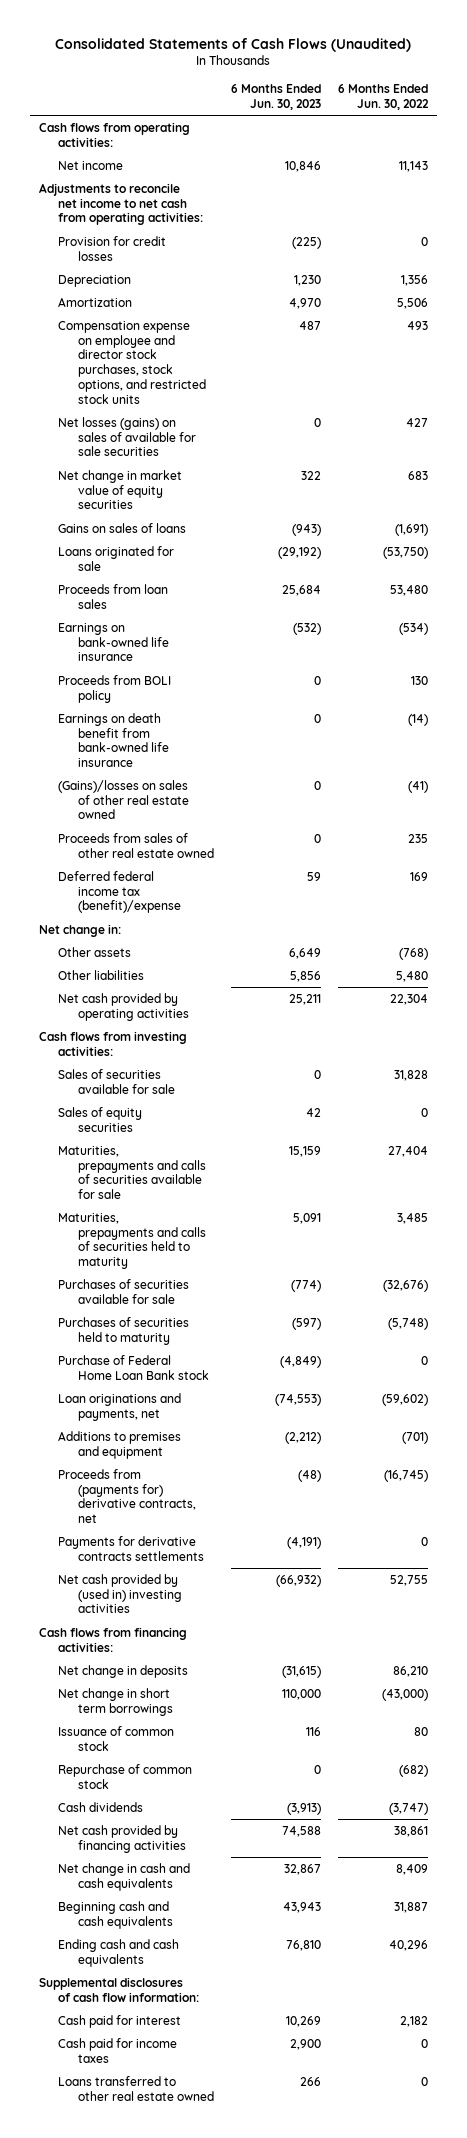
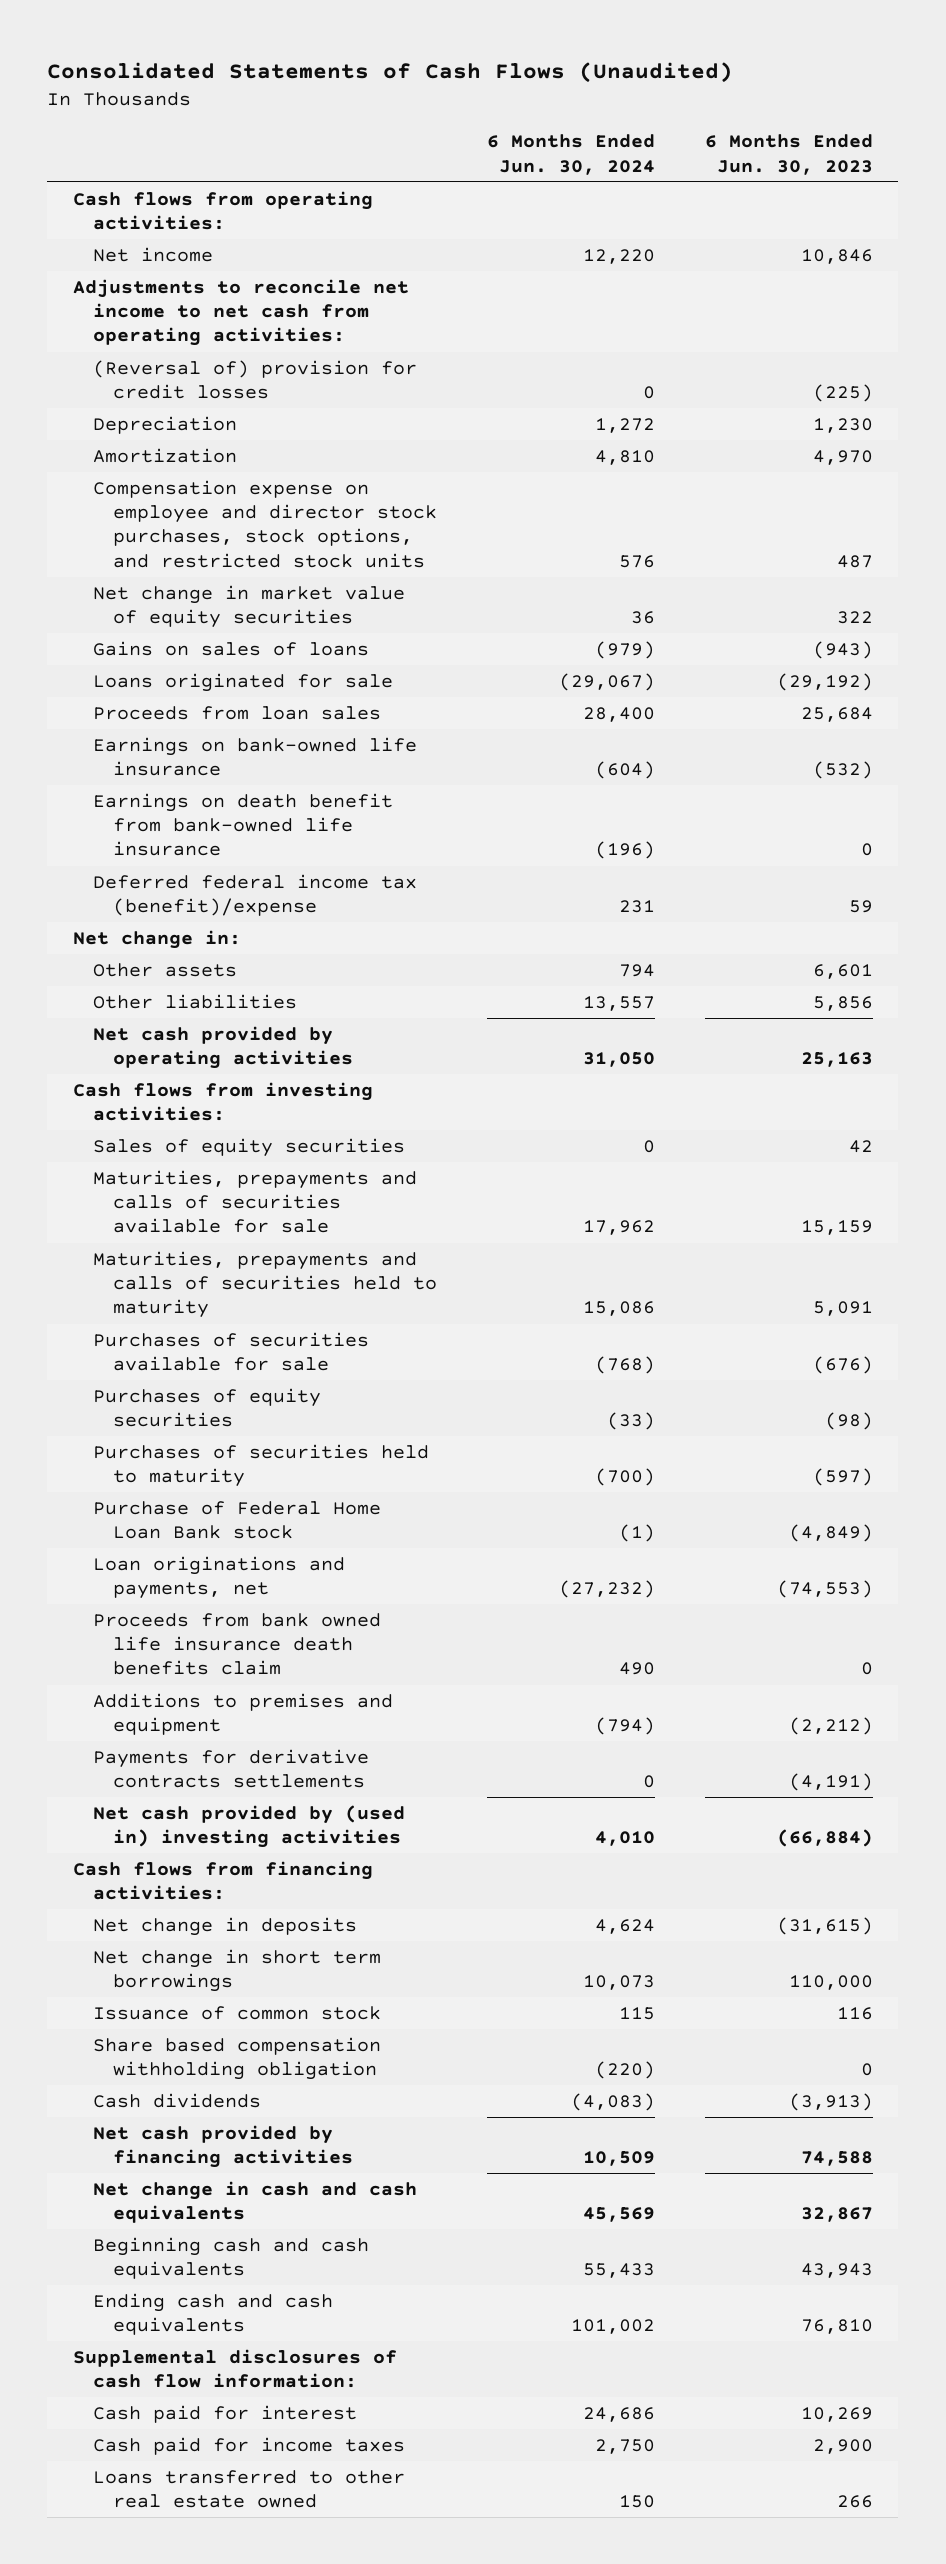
[338,84,430,111] 6 Months Ended Jun. 30, 2022 -> none
none -> [486,134,655,175] 6 Months Ended Jun. 30, 2024
[58,235,167,261] Provision for credit losses -> [92,359,417,400] (Reversal of) provision for credit losses
[58,416,196,457] Net losses (gains) on sales of available for sale securities -> none
[58,674,172,703] Proceeds from BOLI policy -> none
[58,779,189,820] (Gains)/losses on sales of other real estate owned -> none
[58,832,214,858] Proceeds from sales of other real estate owned -> none
[289,947,322,959] 6,649 -> [813,963,874,979] 6,601
[289,993,322,1005] 25,211 -> [801,1052,874,1068] 25,163
[58,1068,175,1094] Sales of securities available for sale -> none
[291,1279,322,1292] (774) -> [813,1356,874,1375] (676)
none -> [92,1387,321,1428] Purchases of equity securities
none -> [92,1612,381,1676] Proceeds from bank owned life insurance death benefits claim
[58,1468,196,1524] Proceeds from (payments for) derivative contracts, net -> none
[276,1574,322,1587] (66,932) -> [777,1829,874,1848] (66,884)
[58,1763,193,1789] Repurchase of common stock -> none
none -> [92,2036,381,2081] Share based compensation withholding obligation

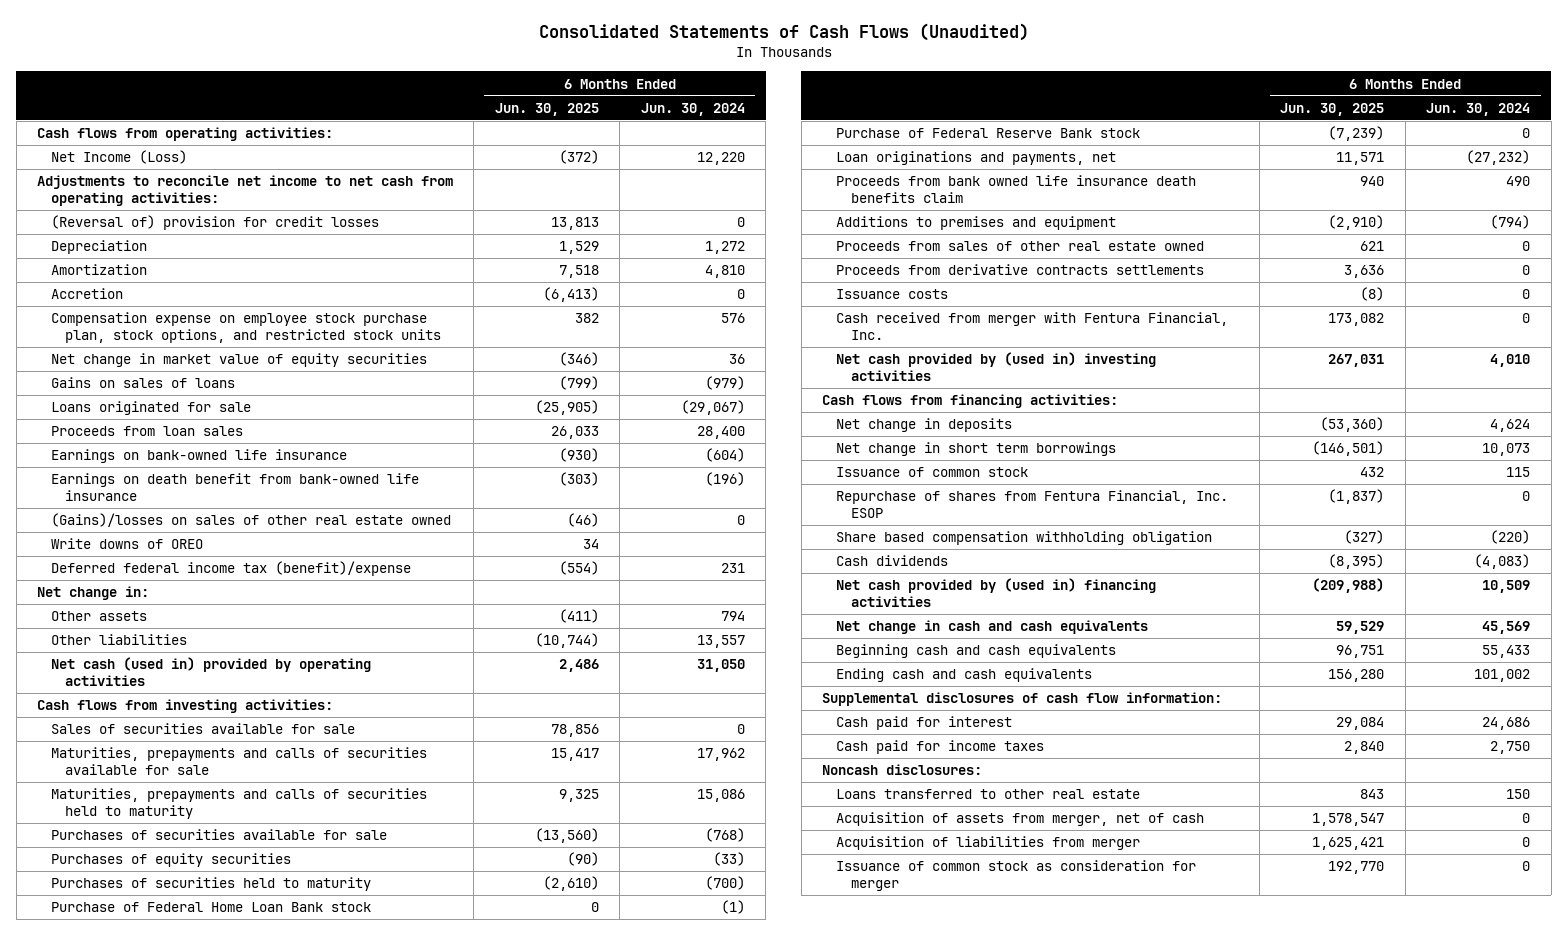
[705,134,874,175] 6 Months Ended Jun. 30, 2023 -> none
none -> [494,102,599,116] Jun. 30, 2025
[92,246,213,262] Net income -> [51,150,188,165] Net Income (Loss)
none -> [51,288,124,300] Accretion
[92,479,437,568] Compensation expense on employee and director stock purchases, stock options, and restricted stock units -> [51,312,442,343] Compensation expense on employee stock purchase plan, stock options, and restricted stock units
none -> [51,513,452,528] (Gains)/losses on sales of other real estate owned
none -> [51,538,204,550] Write downs of OREO
[92,1025,353,1070] Net cash provided by operating activities -> [51,657,372,686] Net cash (used in) provided by operating activities
[92,1137,405,1157] Sales of equity securities -> none
none -> [51,723,356,735] Sales of securities available for sale
none -> [836,128,1141,139] Purchase of Federal Reserve Bank stock
[92,1748,369,1789] Payments for derivative contracts settlements -> none
none -> [836,241,1205,252] Proceeds from sales of other real estate owned
none -> [836,264,1205,276] Proceeds from derivative contracts settlements
none -> [836,289,949,300] Issuance costs
none -> [836,312,1229,340] Cash received from merger with Fentura Financial, Inc.
none -> [836,490,1229,518] Repurchase of shares from Fentura Financial, Inc. ESOP
[92,2124,353,2169] Net cash provided by financing activities -> [836,578,1157,607] Net cash provided by (used in) financing activities
none -> [822,764,983,776] Noncash disclosures:
[92,2469,405,2509] Loans transferred to other real estate owned -> [836,789,1141,800] Loans transferred to other real estate
none -> [836,812,1205,827] Acquisition of assets from merger, net of cash
none -> [836,836,1141,851] Acquisition of liabilities from merger
none -> [836,860,1197,891] Issuance of common stock as consideration for merger

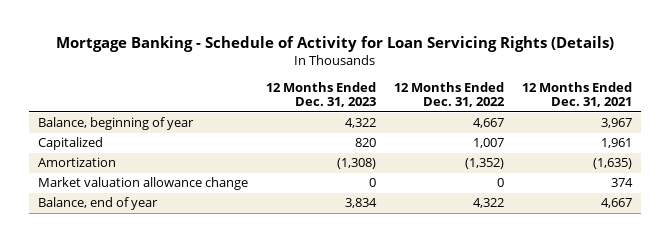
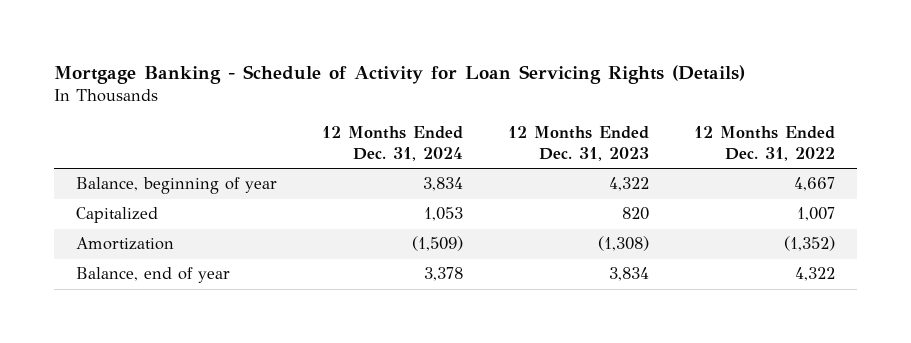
[522,81,633,108] 12 Months Ended Dec. 31, 2021 -> none
none -> [322,126,464,161] 12 Months Ended Dec. 31, 2024
[37,177,248,191] Market valuation allowance change -> none

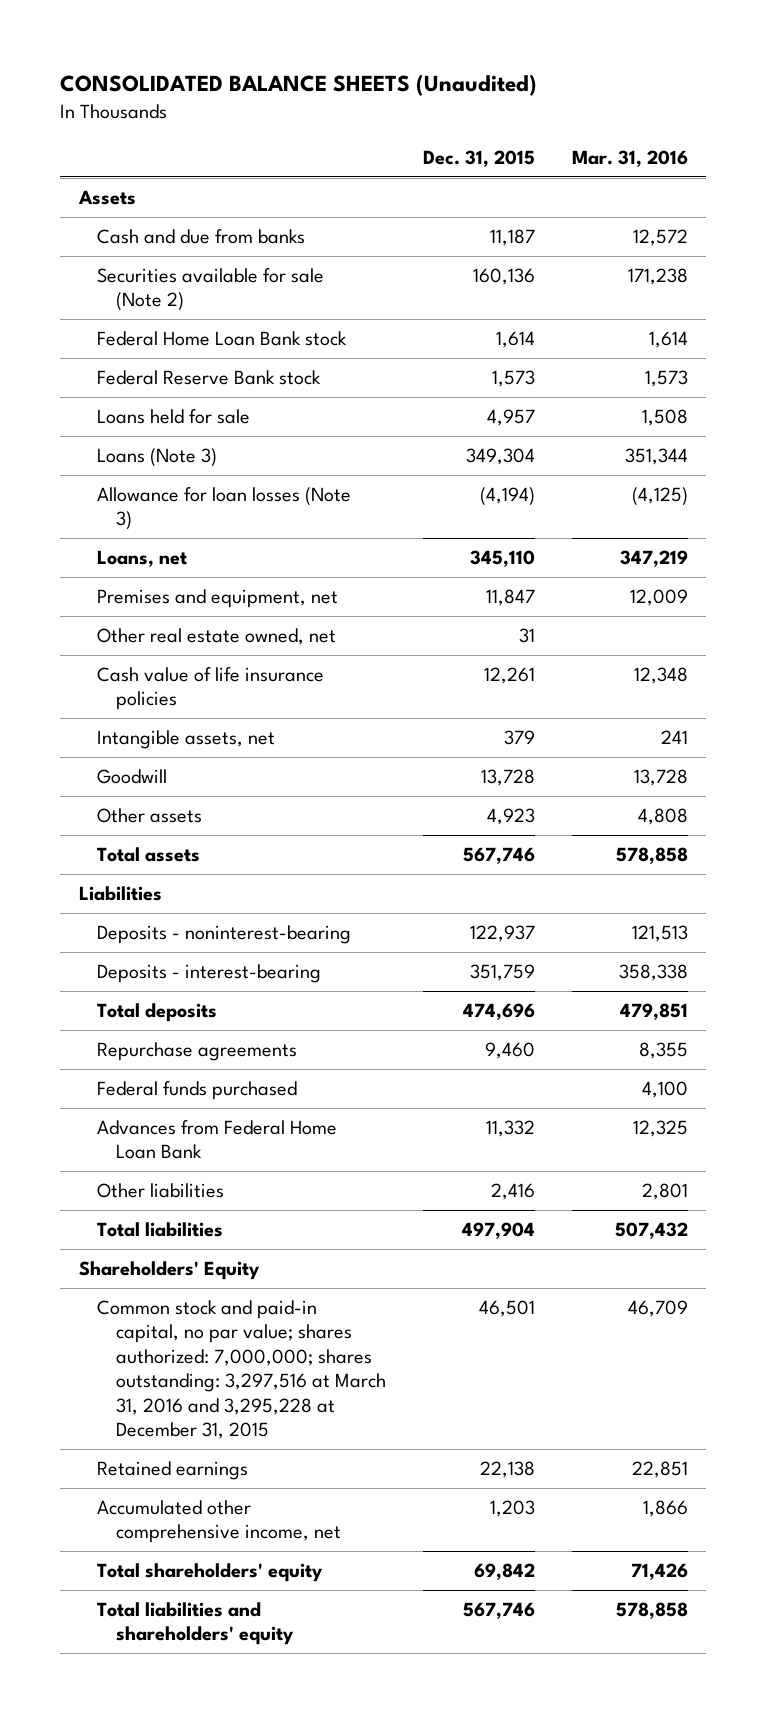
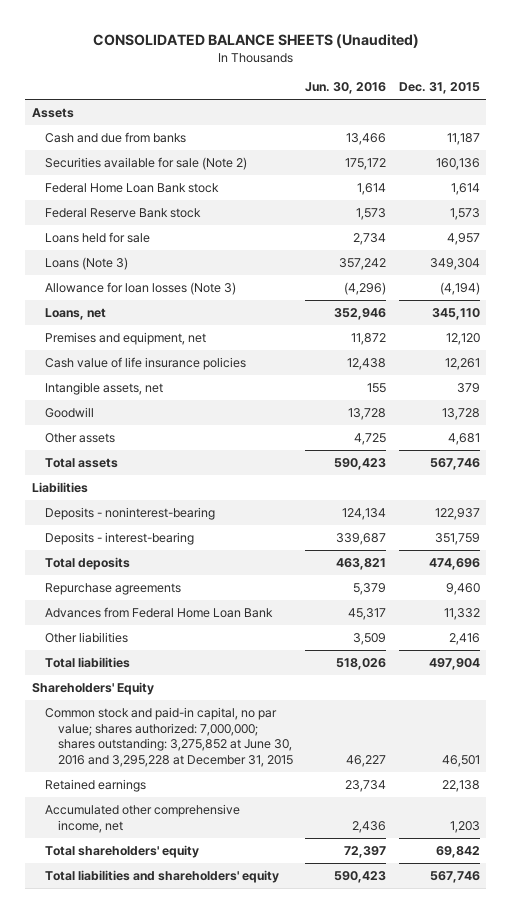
[571,150,688,168] Mar. 31, 2016 -> none
none -> [305,82,387,95] Jun. 30, 2016
[97,627,337,645] Other real estate owned, net -> none
[485,588,535,606] 11,847 -> [445,332,480,345] 12,120
[486,807,535,825] 4,923 -> [447,432,480,445] 4,681
[97,1080,298,1100] Federal funds purchased -> none
[97,1299,386,1440] Common stock and paid-in capital, no par value; shares authorized: 7,000,000; shares outstanding: 3,297,516 at March 31, 2016 and 3,295,228 at December 31, 2015 -> [44,706,293,768] Common stock and paid-in capital, no par value; shares authorized: 7,000,000; shares outstanding: 3,275,852 at June 30, 2016 and 3,295,228 at December 31, 2015

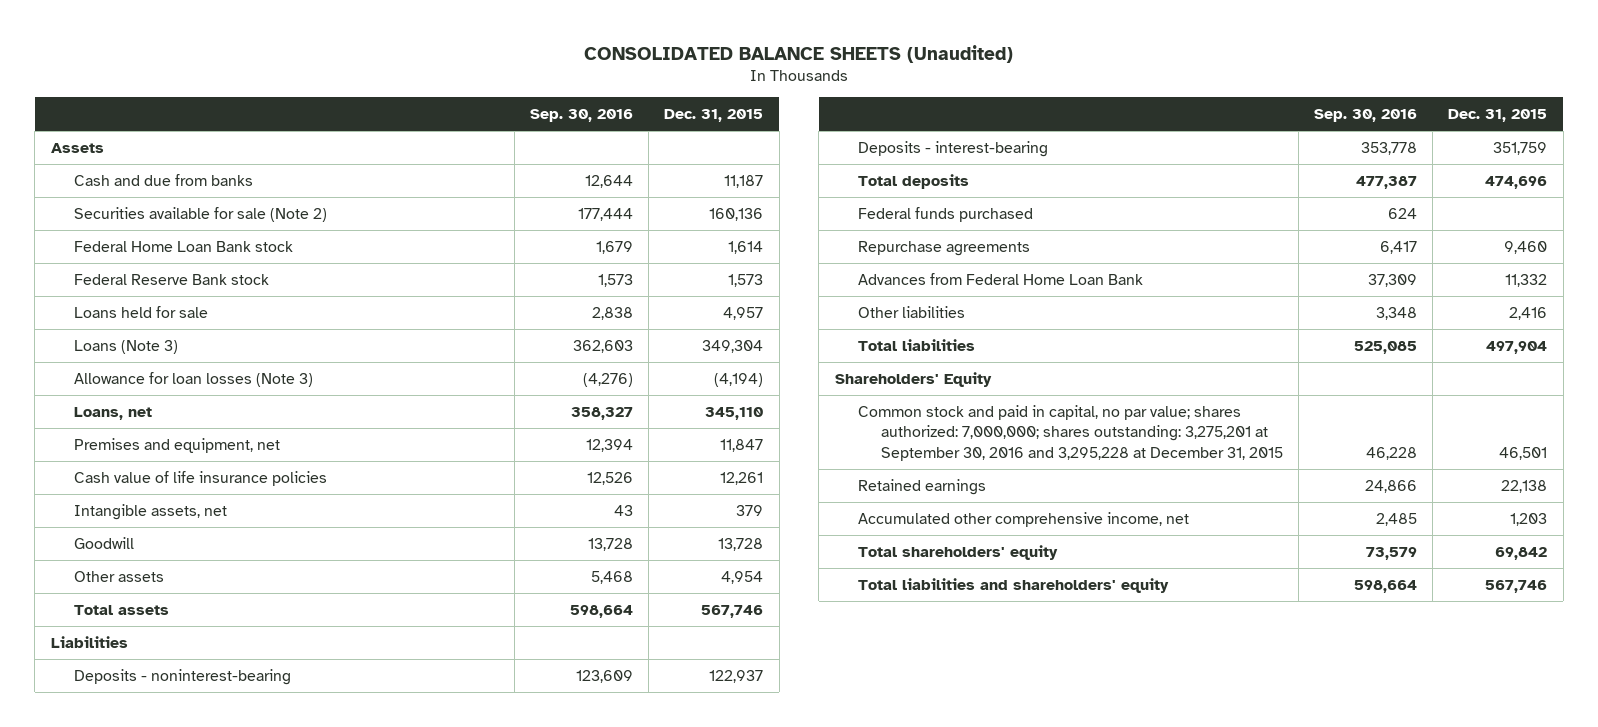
[305,82,387,95] Jun. 30, 2016 -> none
none -> [530,109,634,123] Sep. 30, 2016
[445,332,480,345] 12,120 -> [720,438,764,452] 11,847
[447,432,480,445] 4,681 -> [721,570,764,584] 4,954
none -> [857,206,1033,222] Federal funds purchased
[44,706,293,768] Common stock and paid-in capital, no par value; shares authorized: 7,000,000; shares outstanding: 3,275,852 at June 30, 2016 and 3,295,228 at December 31, 2015 -> [857,404,1284,461] Common stock and paid in capital, no par value; shares authorized: 7,000,000; shares outstanding: 3,275,201 at September 30, 2016 and 3,295,228 at December 31, 2015

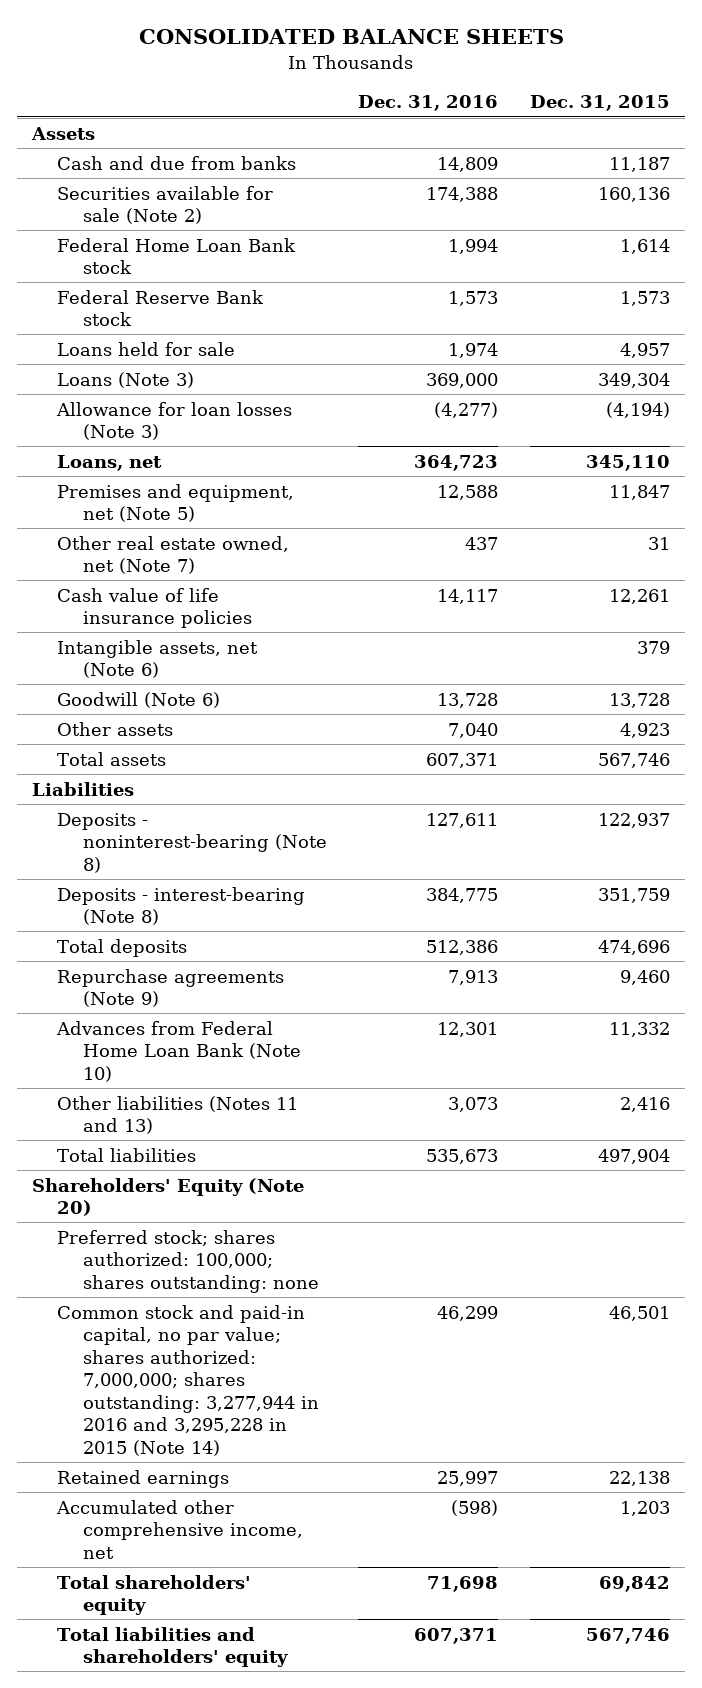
[584,44,1014,63] CONSOLIDATED BALANCE SHEETS (Unaudited) -> [139,29,565,45] CONSOLIDATED BALANCE SHEETS
[530,109,634,123] Sep. 30, 2016 -> none
none -> [358,95,499,112] Dec. 31, 2016
[73,437,280,453] Premises and equipment, net -> [57,483,295,523] Premises and equipment, net (Note 5)
none -> [57,535,290,575] Other real estate owned, net (Note 7)
[73,503,227,520] Intangible assets, net -> [57,639,259,679] Intangible assets, net (Note 6)
[73,536,134,549] Goodwill -> [57,691,221,708] Goodwill (Note 6)
[721,570,764,584] 4,954 -> [619,722,670,738] 4,923
[73,668,291,685] Deposits - noninterest-bearing -> [57,812,327,873] Deposits - noninterest-bearing (Note 8)
[857,140,1048,157] Deposits - interest-bearing -> [57,886,306,926] Deposits - interest-bearing (Note 8)
[857,206,1033,222] Federal funds purchased -> none
[857,240,1030,256] Repurchase agreements -> [57,968,285,1008] Repurchase agreements (Note 9)
[857,272,1143,285] Advances from Federal Home Loan Bank -> [56,1020,301,1082] Advances from Federal Home Loan Bank (Note 10)
[857,305,965,318] Other liabilities -> [57,1095,299,1135] Other liabilities (Notes 11 and 13)
[834,371,992,387] Shareholders' Equity -> [32,1177,305,1217] Shareholders' Equity (Note 20)
none -> [57,1229,319,1293] Preferred stock; shares authorized: 100,000; shares outstanding: none
[857,404,1284,461] Common stock and paid in capital, no par value; shares authorized: 7,000,000; shares outstanding: 3,275,201 at September 30, 2016 and 3,295,228 at December 31, 2015 -> [57,1304,319,1456] Common stock and paid-in capital, no par value; shares authorized: 7,000,000; shares outstanding: 3,277,944 in 2016 and 3,295,228 in 2015 (Note 14)

